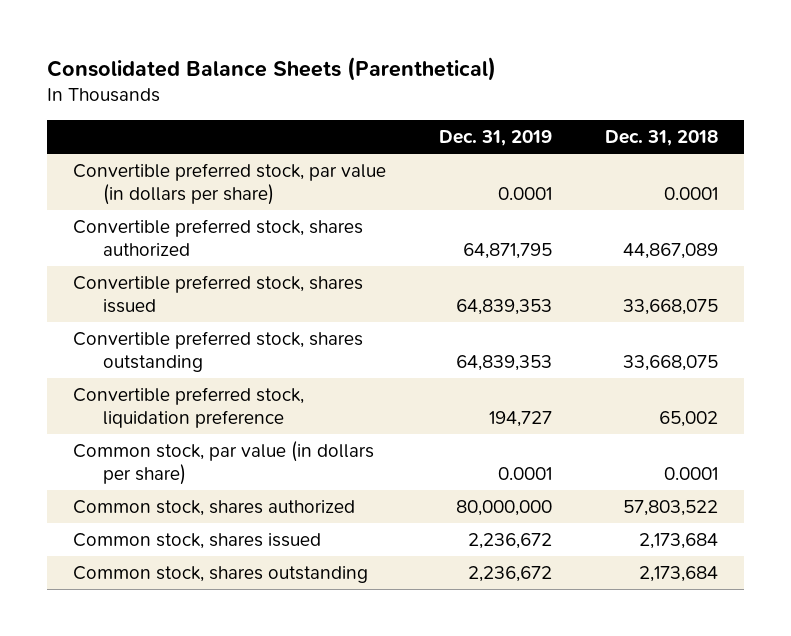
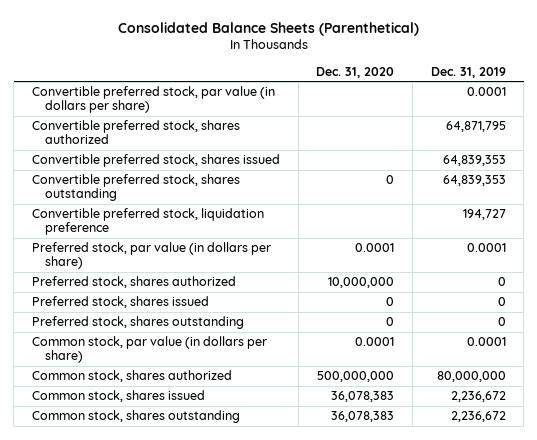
[604,129,718,146] Dec. 31, 2018 -> none
none -> [316,66,395,78] Dec. 31, 2020
none -> [31,242,271,270] Preferred stock, par value (in dollars per share)
none -> [31,276,236,289] Preferred stock, shares authorized
none -> [31,296,209,309] Preferred stock, shares issued
none -> [31,316,244,330] Preferred stock, shares outstanding

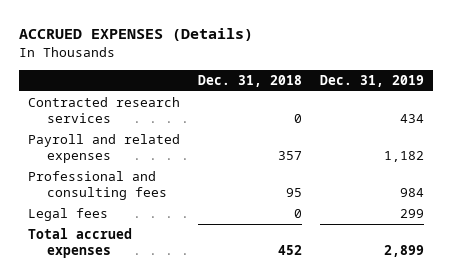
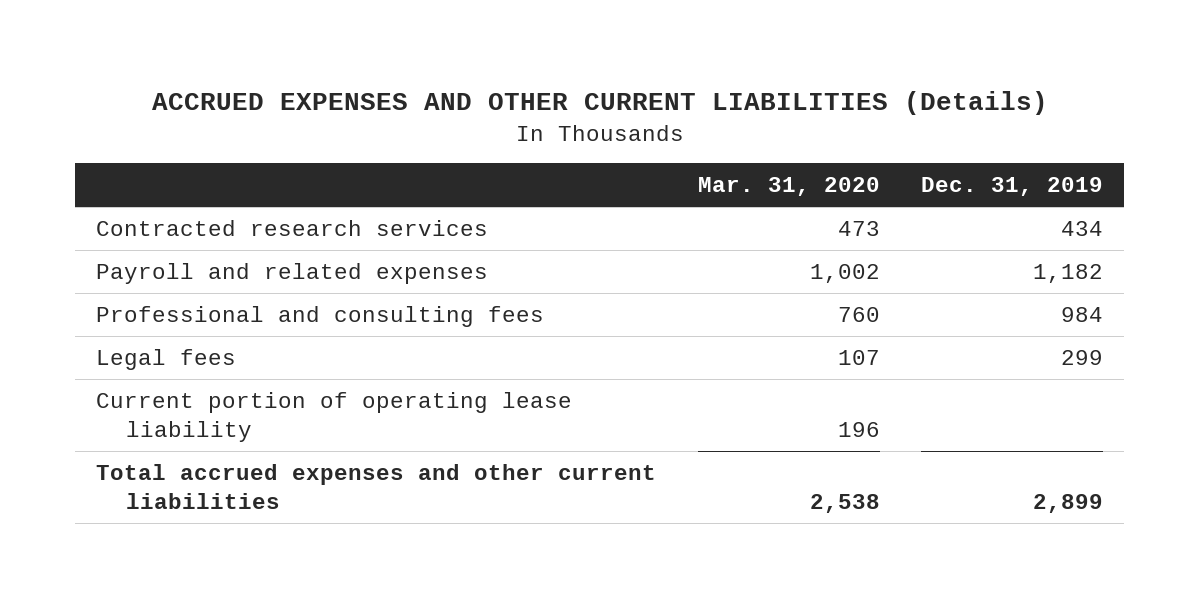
[19,28,254,42] ACCRUED EXPENSES (Details) -> [151,91,1048,116] ACCRUED EXPENSES AND OTHER CURRENT LIABILITIES (Details)
[198,74,303,87] Dec. 31, 2018 -> none
none -> [697,177,880,197] Mar. 31, 2020
none -> [96,392,573,442] Current portion of operating lease liability
[28,228,133,258] Total accrued expenses -> [96,464,657,509] Total accrued expenses and other current liabilities

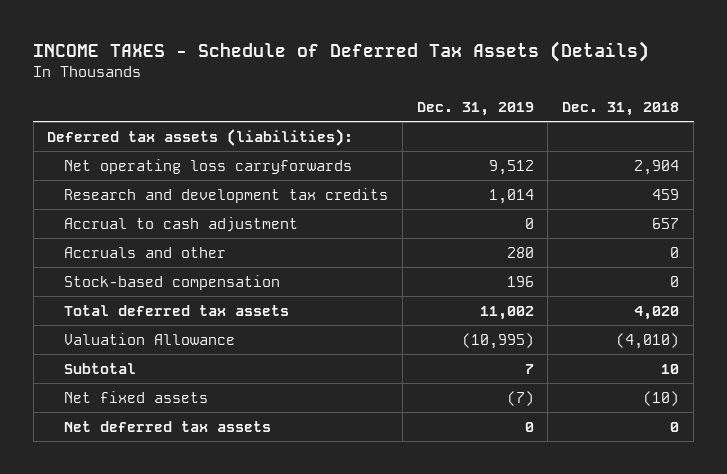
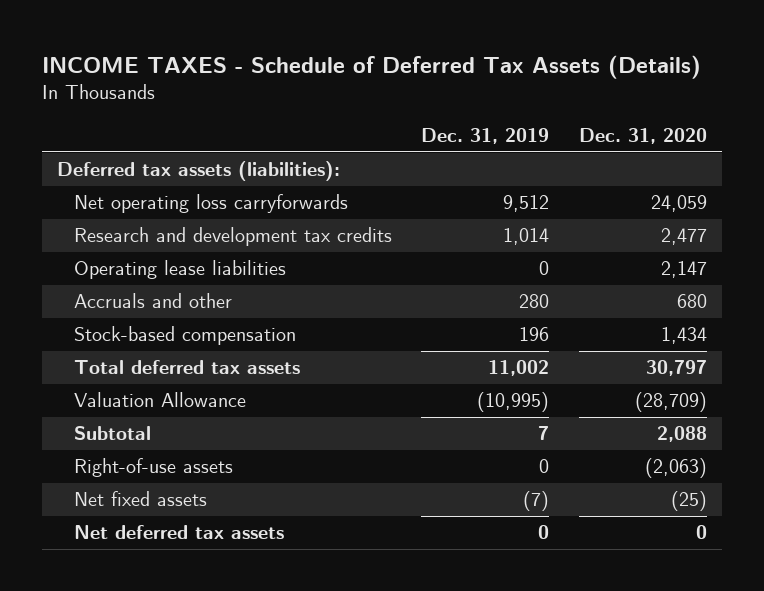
[562,101,680,116] Dec. 31, 2018 -> none
none -> [578,127,707,144] Dec. 31, 2020
[64,216,299,232] Accrual to cash adjustment -> none
none -> [73,260,286,280] Operating lease liabilities
none -> [73,458,233,478] Right-of-use assets

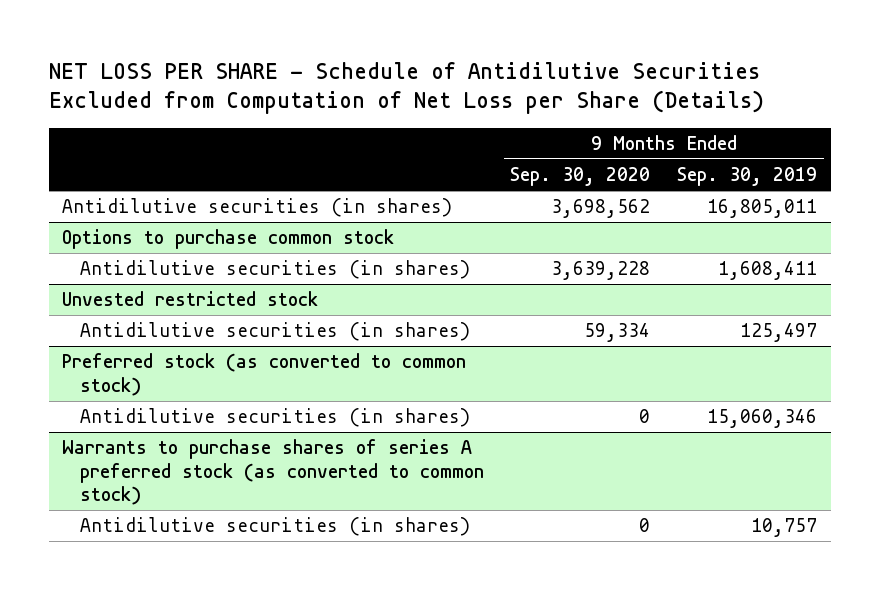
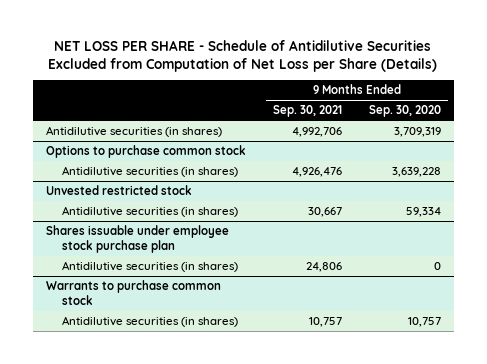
[677,167,818,187] Sep. 30, 2019 -> none
none -> [272,105,342,118] Sep. 30, 2021
[551,199,651,219] 3,698,562 -> [393,127,441,138] 3,709,319
[62,353,467,396] Preferred stock (as converted to common stock) -> none
[79,408,470,428] Antidilutive securities (in shares) -> none
[62,439,484,506] Warrants to purchase shares of series A preferred stock (as converted to common stock) -> none
none -> [46,225,230,253] Shares issuable under employee stock purchase plan
none -> [46,280,222,305] Warrants to purchase common stock
none -> [62,316,239,328] Antidilutive securities (in shares)

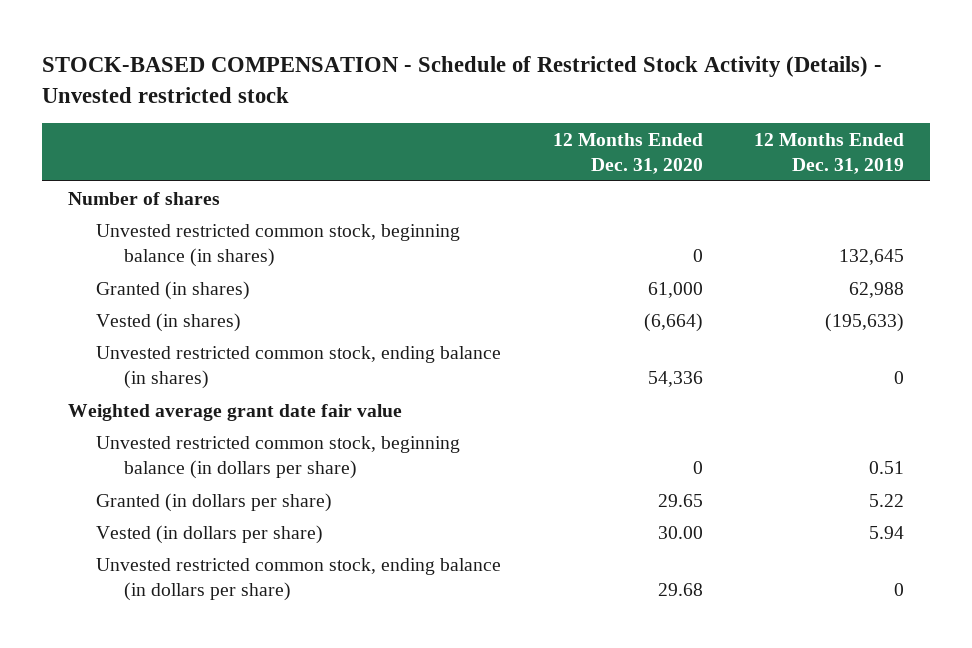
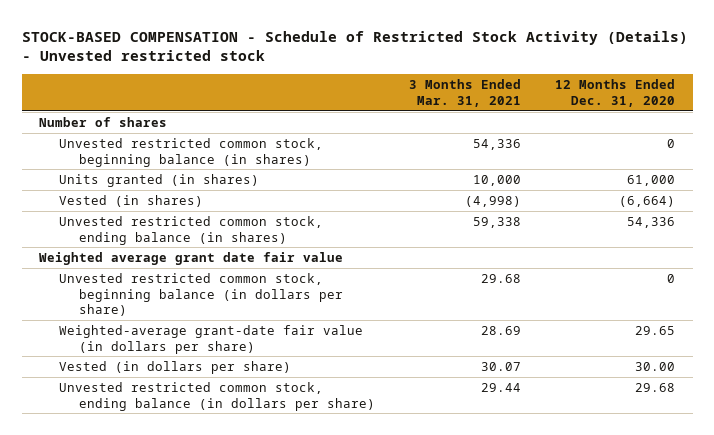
[754,132,905,175] 12 Months Ended Dec. 31, 2019 -> none
none -> [409,79,522,107] 3 Months Ended Mar. 31, 2021
[95,280,250,300] Granted (in shares) -> [59,174,260,188] Units granted (in shares)
[95,492,332,512] Granted (in dollars per share) -> [59,325,364,354] Weighted-average grant-date fair value (in dollars per share)

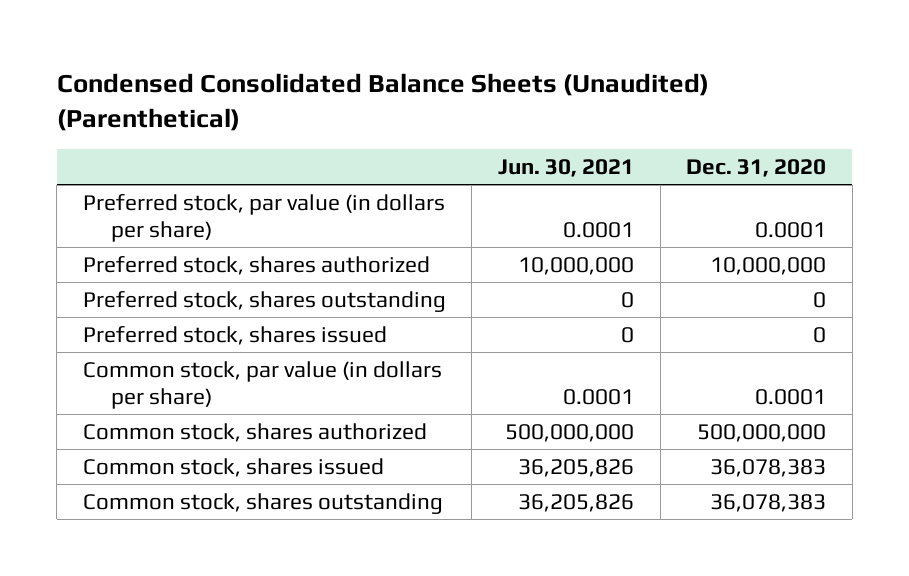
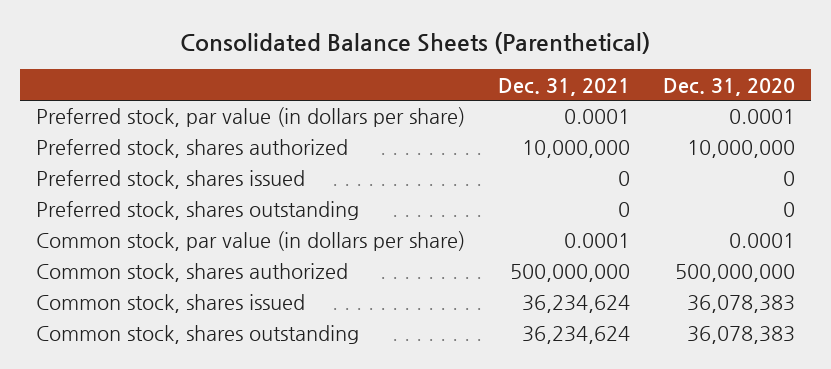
[56,72,709,131] Condensed Consolidated Balance Sheets (Unaudited) (Parenthetical) -> [180,31,651,54] Consolidated Balance Sheets (Parenthetical)
[498,158,635,177] Jun. 30, 2021 -> none
none -> [497,77,630,96] Dec. 31, 2021
[82,290,446,312] Preferred stock, shares outstanding -> [36,201,360,221] Preferred stock, shares outstanding

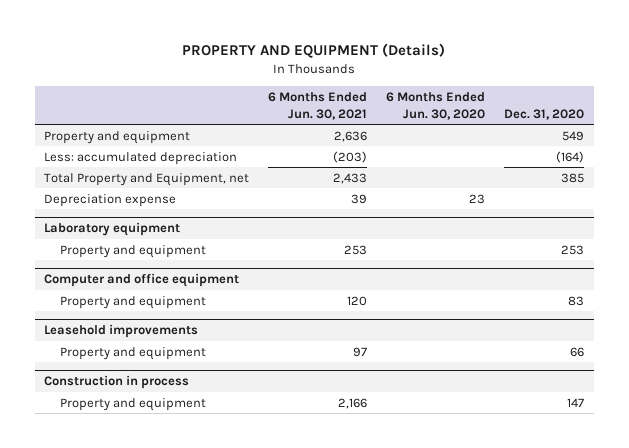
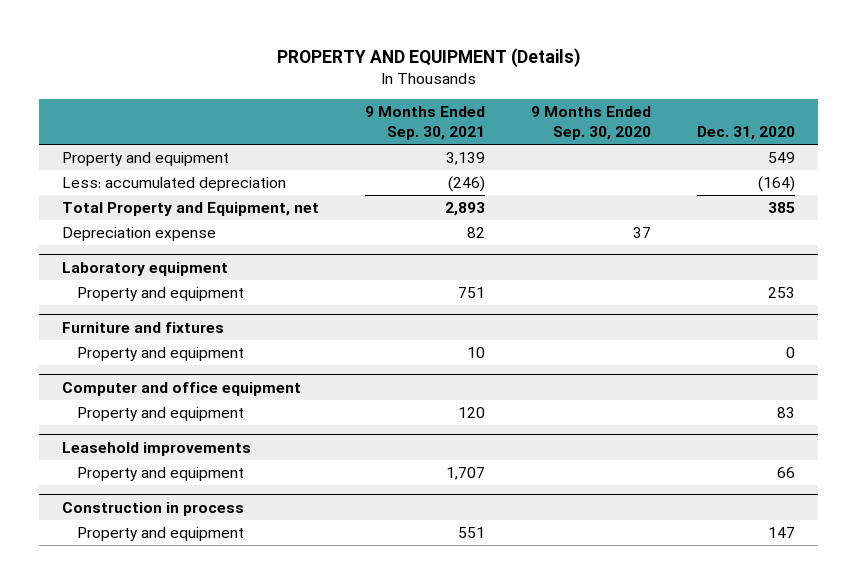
[268,91,368,120] 6 Months Ended Jun. 30, 2021 -> none
[386,91,486,120] 6 Months Ended Jun. 30, 2020 -> none
none -> [365,106,486,140] 9 Months Ended Sep. 30, 2021
none -> [531,106,652,140] 9 Months Ended Sep. 30, 2020
none -> [62,321,225,333] Furniture and fixtures
none -> [76,346,244,361] Property and equipment

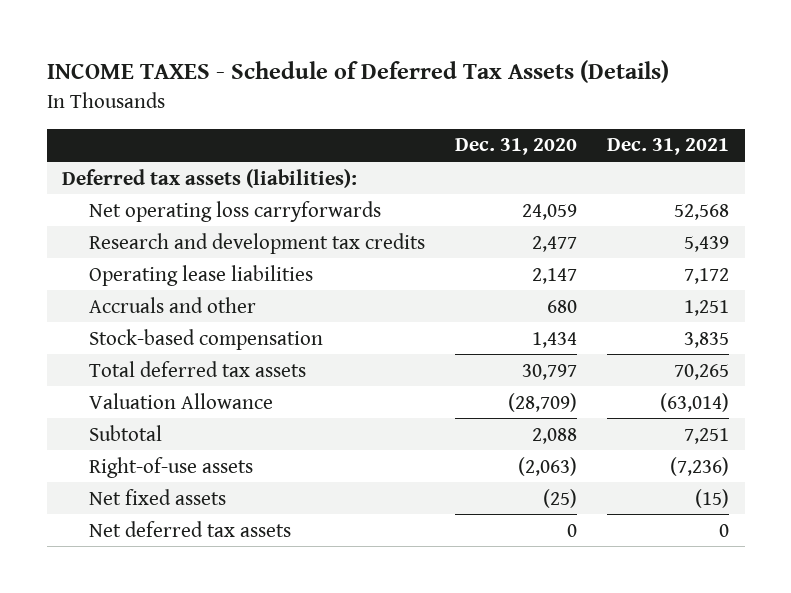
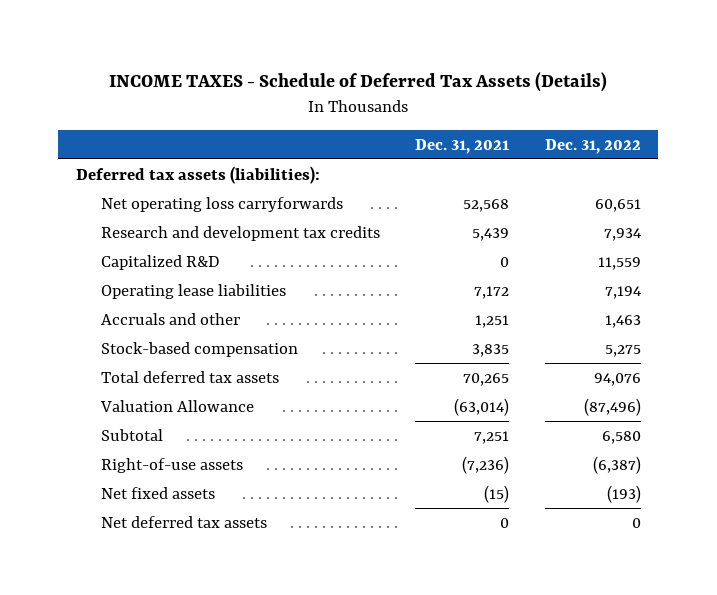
[455,138,578,156] Dec. 31, 2020 -> none
none -> [544,138,641,154] Dec. 31, 2022
none -> [101,254,221,270] Capitalized R&D

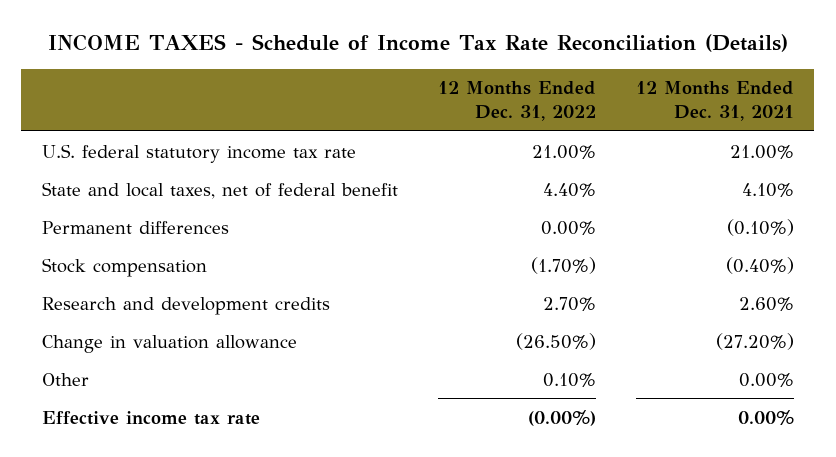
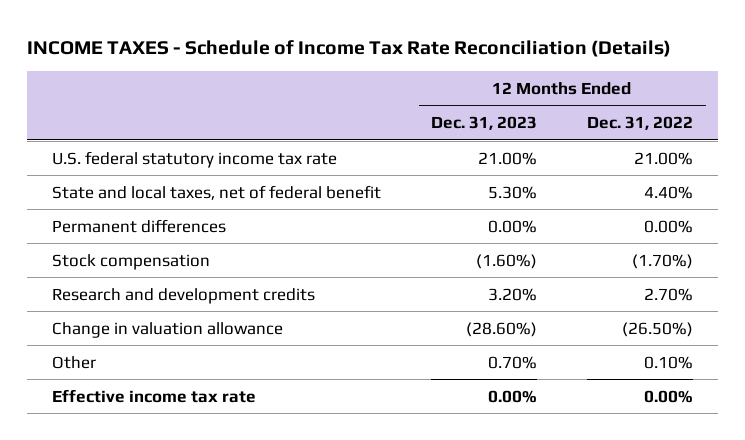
[636,81,795,121] 12 Months Ended Dec. 31, 2021 -> none
none -> [431,116,538,131] Dec. 31, 2023
[527,409,596,426] (0.00%) -> [644,389,694,403] 0.00%

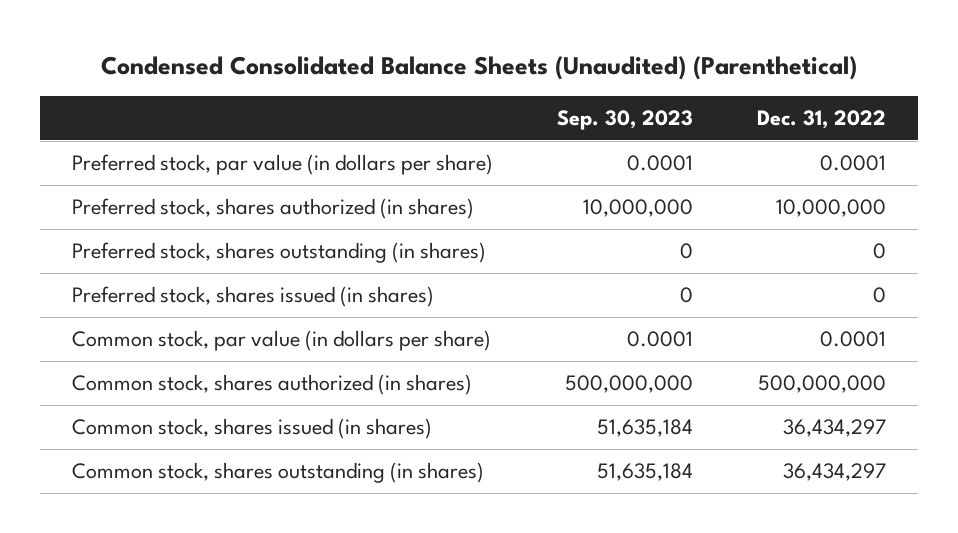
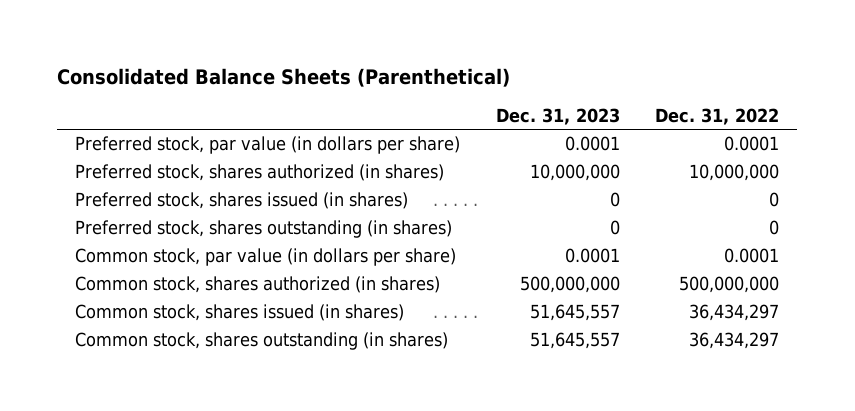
[101,56,858,81] Condensed Consolidated Balance Sheets (Unaudited) (Parenthetical) -> [57,68,511,88] Consolidated Balance Sheets (Parenthetical)
[557,110,694,131] Sep. 30, 2023 -> none
none -> [495,107,620,125] Dec. 31, 2023
[71,242,486,264] Preferred stock, shares outstanding (in shares) -> [75,220,453,239] Preferred stock, shares outstanding (in shares)

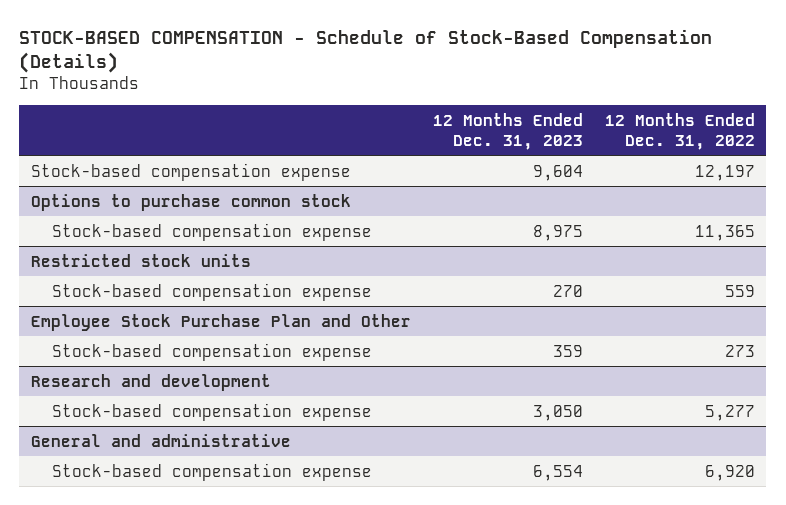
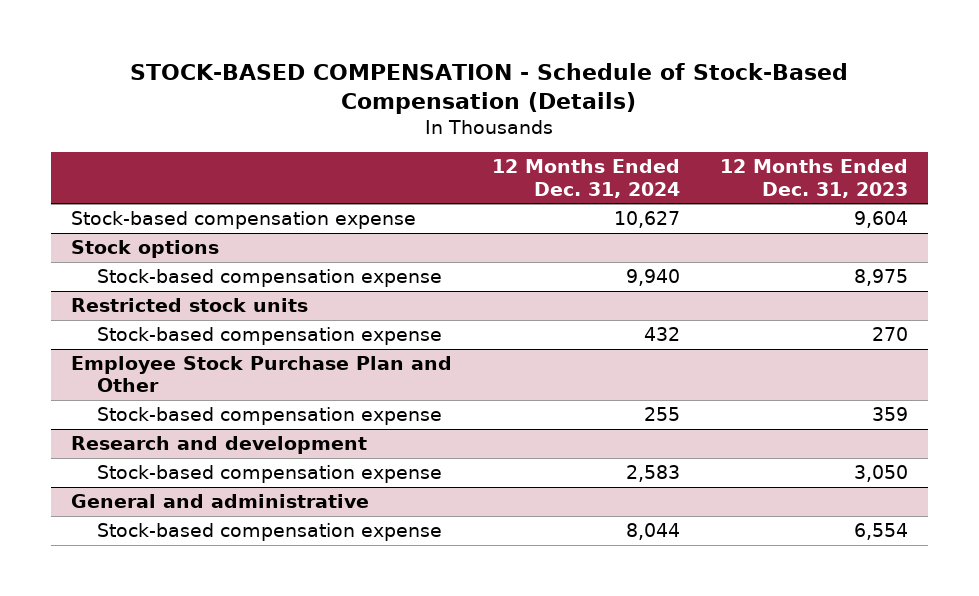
[604,112,755,150] 12 Months Ended Dec. 31, 2022 -> none
none -> [491,159,680,198] 12 Months Ended Dec. 31, 2024
[30,193,351,211] Options to purchase common stock -> [71,240,220,259] Stock options

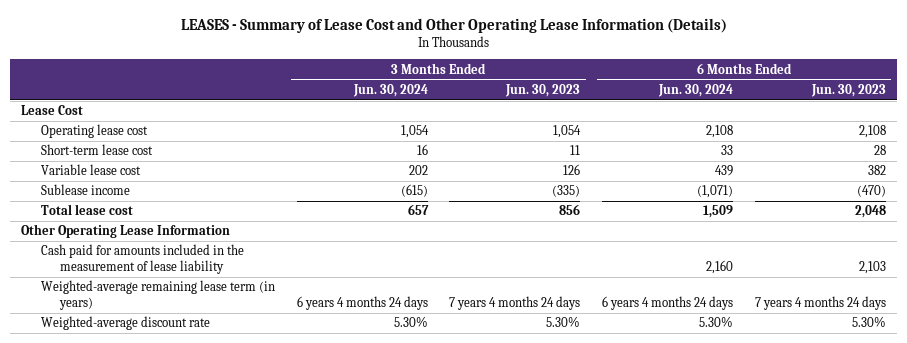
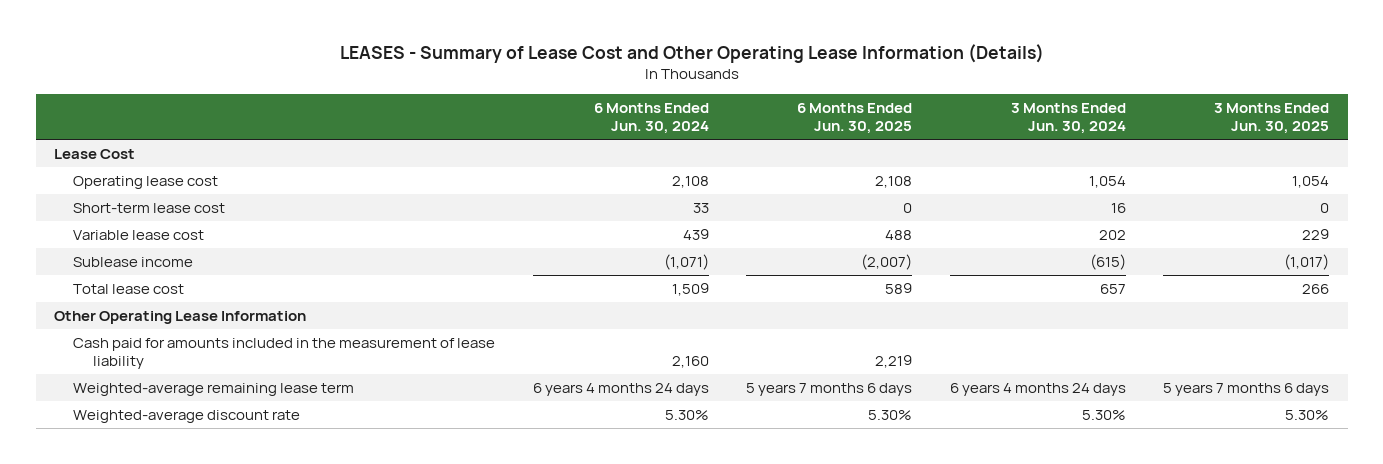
[505,83,581,97] Jun. 30, 2023 -> none
[811,83,887,97] Jun. 30, 2023 -> none
none -> [797,103,913,135] 6 Months Ended Jun. 30, 2025
none -> [1213,103,1329,135] 3 Months Ended Jun. 30, 2025
[40,280,275,311] Weighted-average remaining lease term (in years) -> [73,383,355,397] Weighted-average remaining lease term

